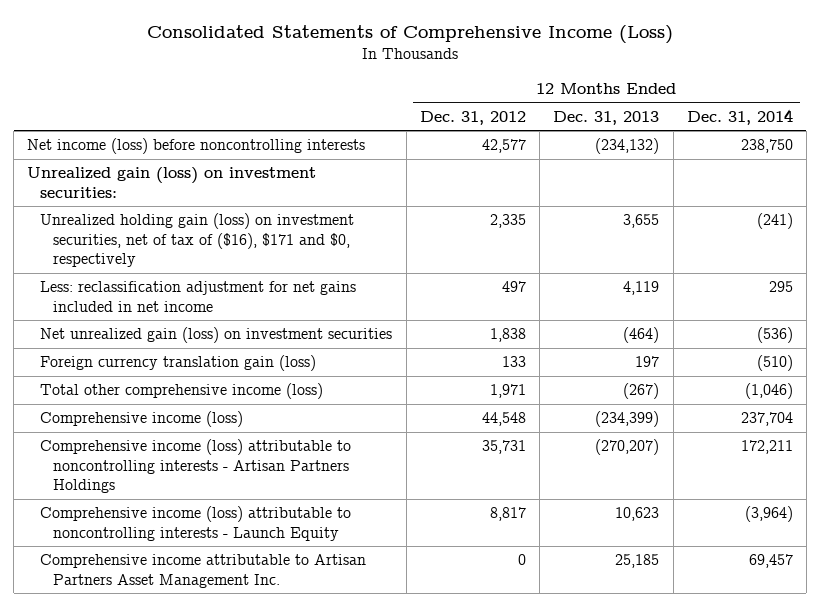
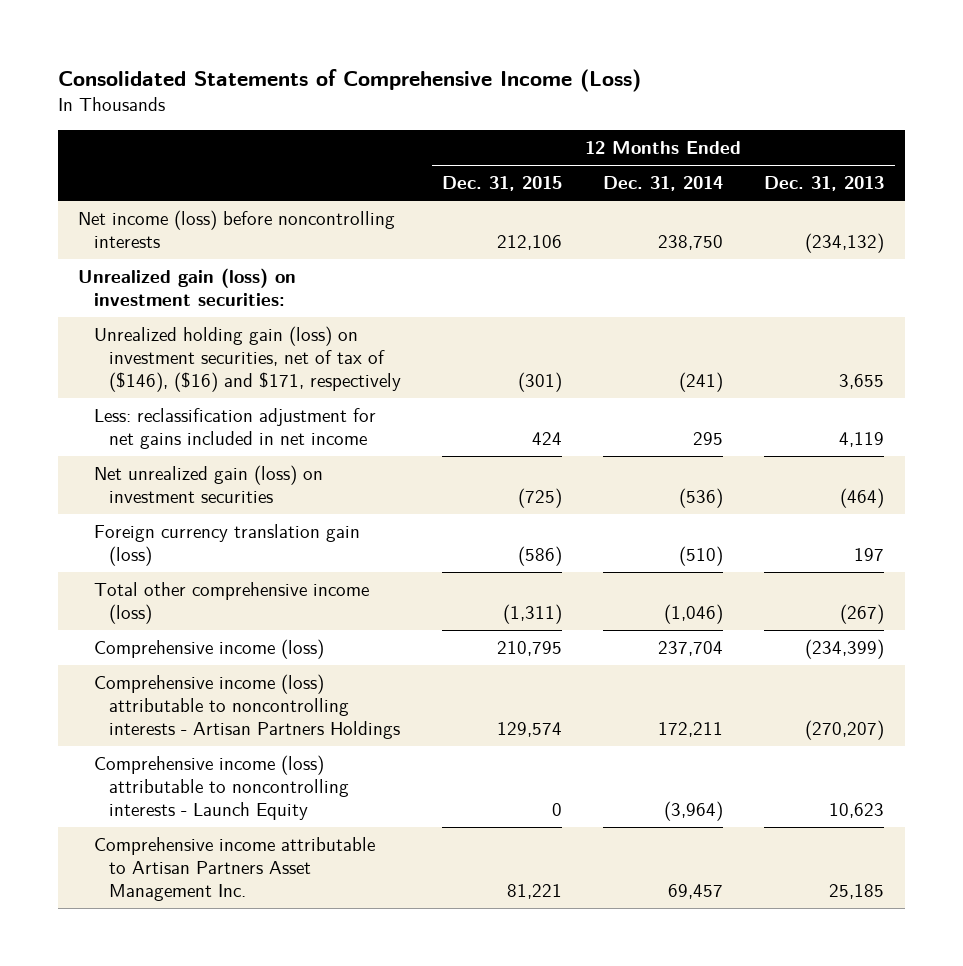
[419,110,526,125] Dec. 31, 2012 -> none
none -> [442,176,563,192] Dec. 31, 2015
[40,213,355,268] Unrealized holding gain (loss) on investment securities, net of tax of ($16), $171 and $0, respectively -> [93,326,402,392] Unrealized holding gain (loss) on investment securities, net of tax of ($146), ($16) and $171, respectively

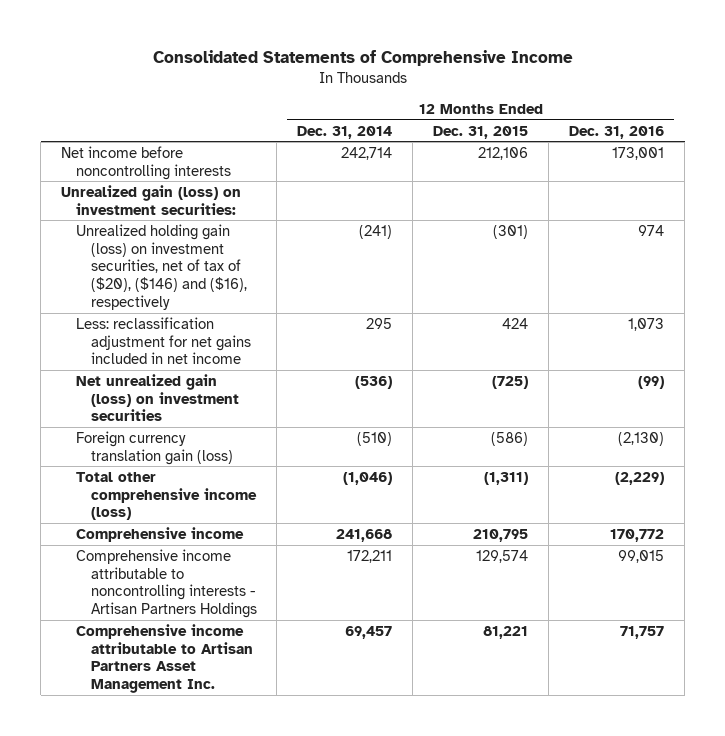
[57,69,641,93] Consolidated Statements of Comprehensive Income (Loss) -> [152,50,573,67] Consolidated Statements of Comprehensive Income
[764,176,885,192] Dec. 31, 2013 -> none
none -> [569,125,665,139] Dec. 31, 2016
[78,210,396,248] Net income (loss) before noncontrolling interests -> [61,145,231,180] Net income before noncontrolling interests
[658,234,724,250] 238,750 -> [341,146,393,160] 242,714
[93,326,402,392] Unrealized holding gain (loss) on investment securities, net of tax of ($146), ($16) and $171, respectively -> [75,223,247,310] Unrealized holding gain (loss) on investment securities, net of tax of ($20), ($146) and ($16), respectively
[93,755,350,820] Comprehensive income (loss) attributable to noncontrolling interests - Launch Equity -> none
[93,639,324,660] Comprehensive income (loss) -> [75,526,244,542] Comprehensive income
[658,641,724,657] 237,704 -> [336,528,393,542] 241,668
[93,674,401,739] Comprehensive income (loss) attributable to noncontrolling interests - Artisan Partners Holdings -> [75,548,257,619] Comprehensive income attributable to noncontrolling interests - Artisan Partners Holdings

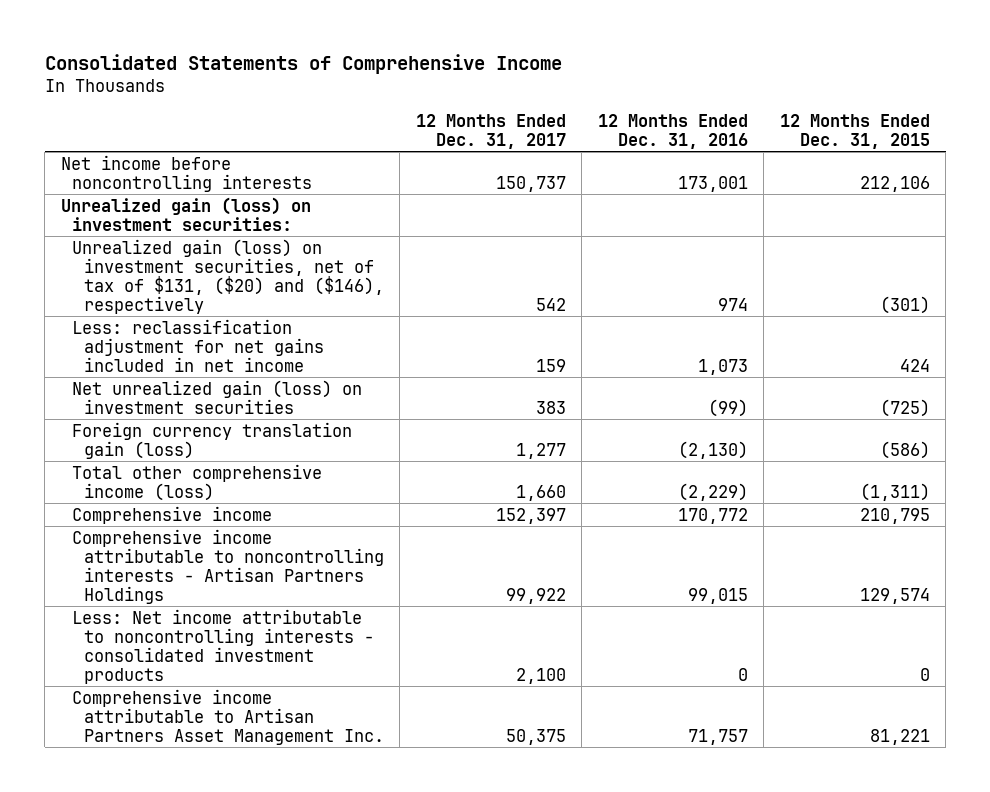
[297,125,393,139] Dec. 31, 2014 -> none
none -> [415,113,566,149] 12 Months Ended Dec. 31, 2017
[75,223,247,310] Unrealized holding gain (loss) on investment securities, net of tax of ($20), ($146) and ($16), respectively -> [72,238,384,314] Unrealized gain (loss) on investment securities, net of tax of $131, ($20) and ($146), respectively
none -> [72,608,374,684] Less: Net income attributable to noncontrolling interests - consolidated investment products

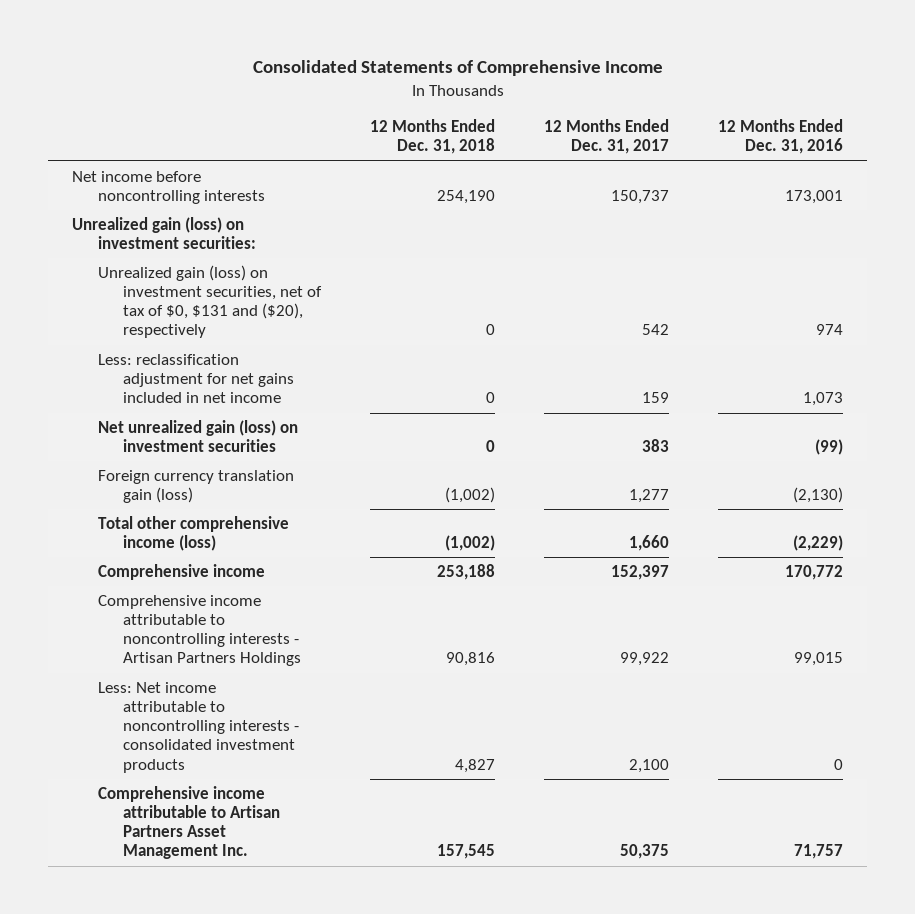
[779,113,930,149] 12 Months Ended Dec. 31, 2015 -> none
none -> [370,119,496,155] 12 Months Ended Dec. 31, 2018
[72,238,384,314] Unrealized gain (loss) on investment securities, net of tax of $131, ($20) and ($146), respectively -> [97,265,323,339] Unrealized gain (loss) on investment securities, net of tax of $0, $131 and ($20), respectively

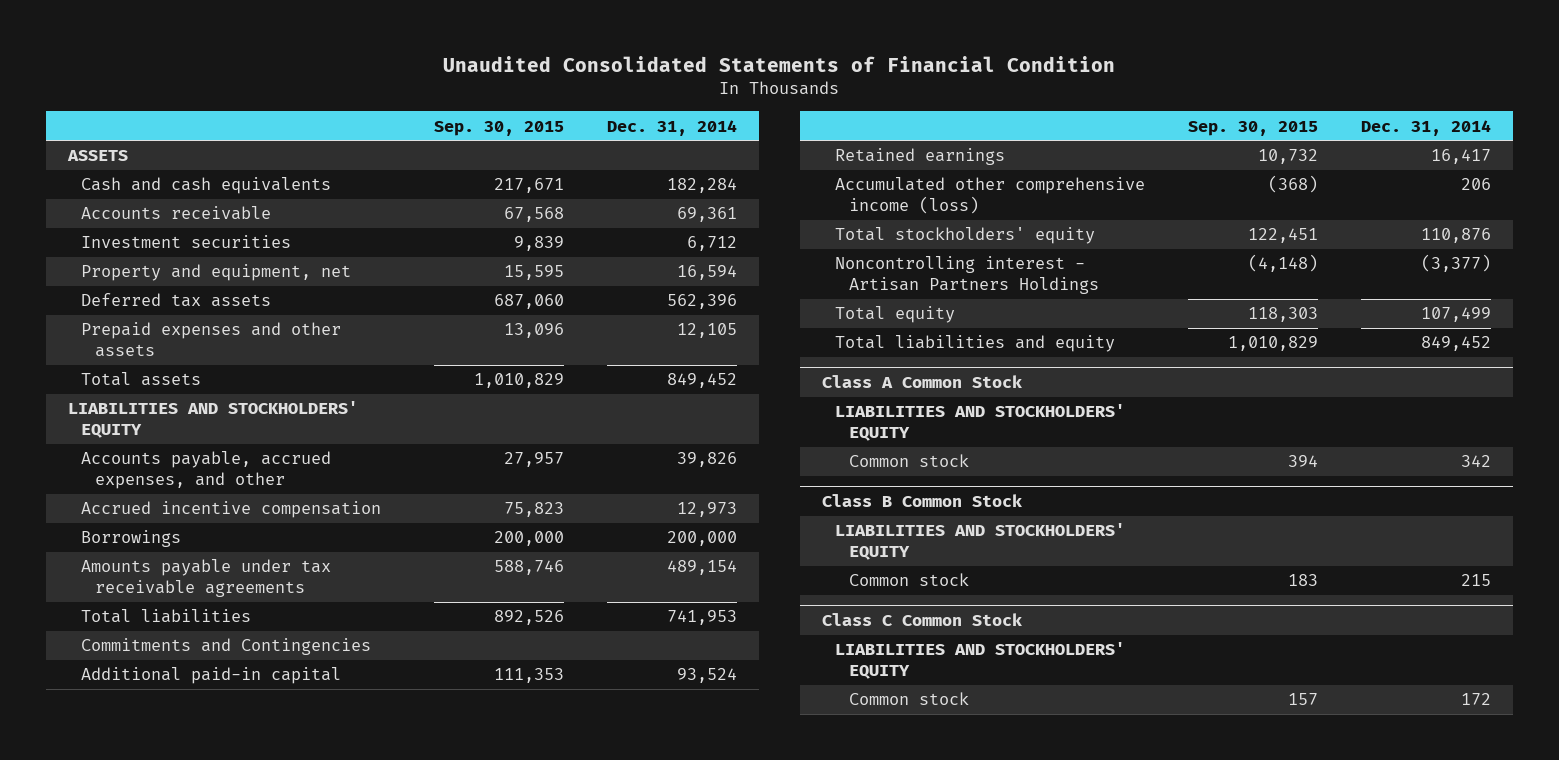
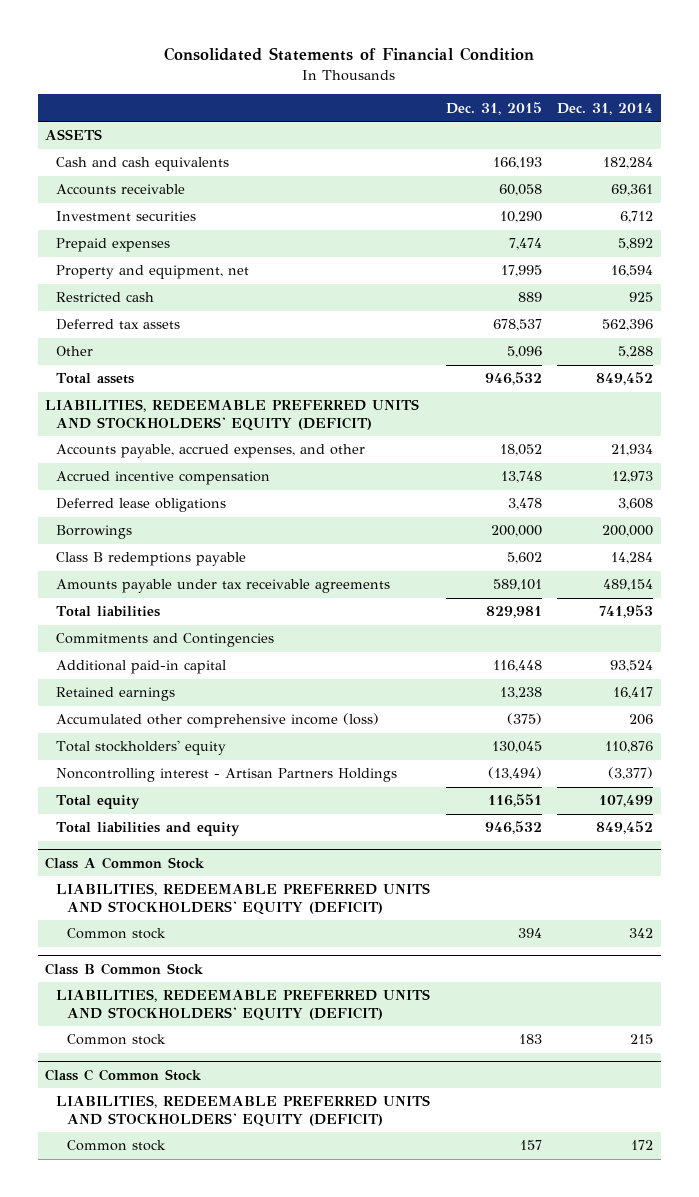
[443,55,1116,72] Unaudited Consolidated Statements of Financial Condition -> [164,47,535,62] Consolidated Statements of Financial Condition
[434,120,565,136] Sep. 30, 2015 -> none
none -> [445,101,542,115] Dec. 31, 2015
none -> [56,238,171,253] Prepaid expenses
none -> [56,292,155,303] Restricted cash
[81,322,342,358] Prepaid expenses and other assets -> none
none -> [56,346,94,357] Other
[67,401,358,439] LIABILITIES AND STOCKHOLDERS' EQUITY -> [45,399,420,432] LIABILITIES, REDEEMABLE PREFERRED UNITS AND STOCKHOLDERS' EQUITY (DEFICIT)
[677,452,738,468] 39,826 -> [611,444,654,457] 21,934
none -> [56,498,227,513] Deferred lease obligations
none -> [56,552,247,567] Class B redemptions payable
[835,404,1126,442] LIABILITIES AND STOCKHOLDERS' EQUITY -> [56,883,431,916] LIABILITIES, REDEEMABLE PREFERRED UNITS AND STOCKHOLDERS' EQUITY (DEFICIT)
[835,523,1126,561] LIABILITIES AND STOCKHOLDERS' EQUITY -> [56,989,431,1022] LIABILITIES, REDEEMABLE PREFERRED UNITS AND STOCKHOLDERS' EQUITY (DEFICIT)
[835,642,1126,680] LIABILITIES AND STOCKHOLDERS' EQUITY -> [56,1095,431,1128] LIABILITIES, REDEEMABLE PREFERRED UNITS AND STOCKHOLDERS' EQUITY (DEFICIT)

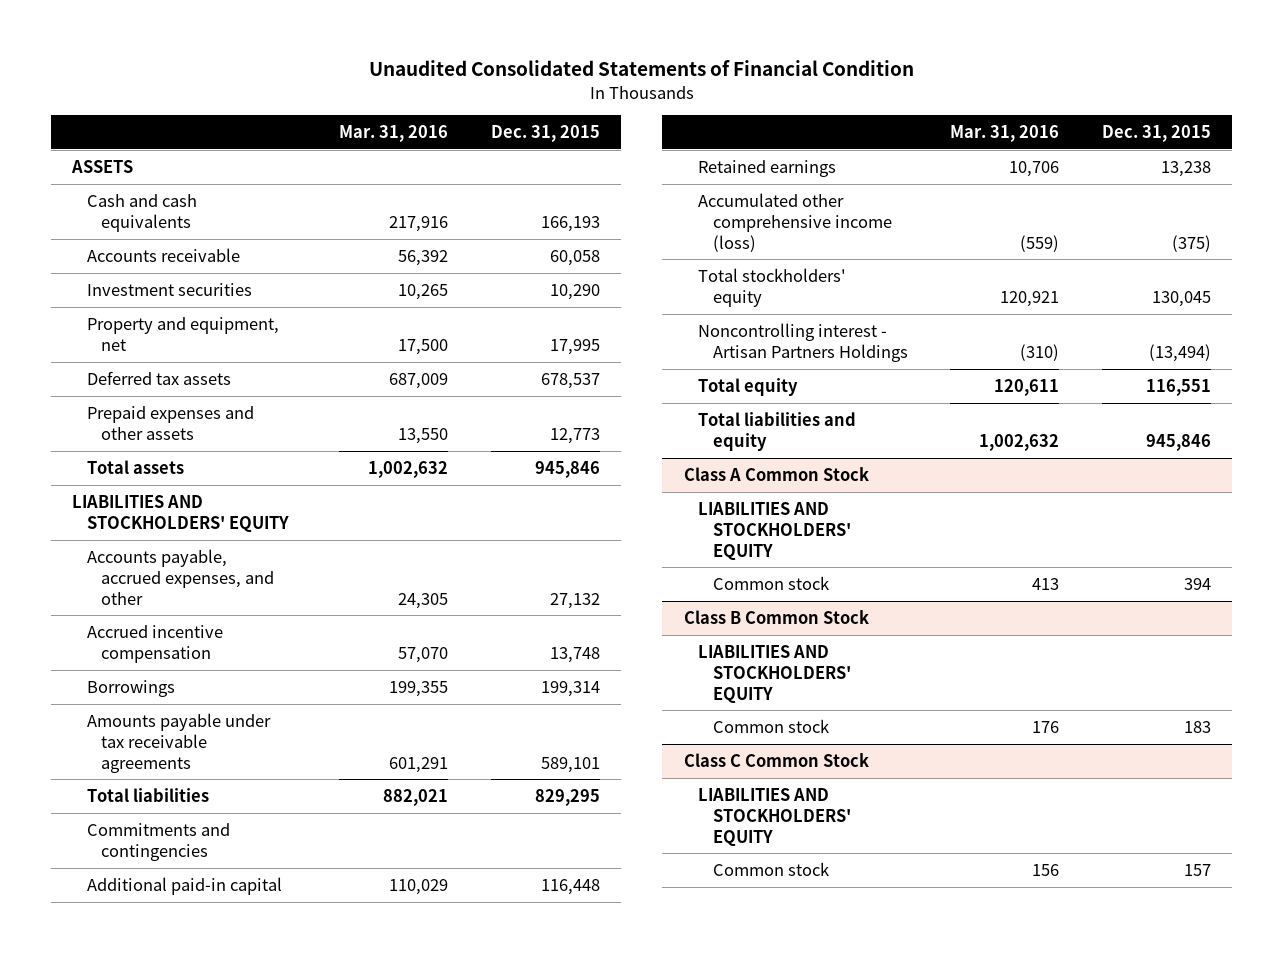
[164,47,535,62] Consolidated Statements of Financial Condition -> [368,60,914,77] Unaudited Consolidated Statements of Financial Condition
[557,102,654,115] Dec. 31, 2014 -> none
none -> [338,125,448,143] Mar. 31, 2016
[56,238,171,253] Prepaid expenses -> none
[56,292,155,303] Restricted cash -> none
[56,346,94,357] Other -> none
none -> [86,405,254,440] Prepaid expenses and other assets
[484,372,542,386] 946,532 -> [534,460,600,478] 945,846
[45,399,420,432] LIABILITIES, REDEEMABLE PREFERRED UNITS AND STOCKHOLDERS' EQUITY (DEFICIT) -> [72,494,289,532] LIABILITIES AND STOCKHOLDERS' EQUITY
[499,444,542,457] 18,052 -> [549,592,600,609] 27,132
[56,498,227,513] Deferred lease obligations -> none
[56,552,247,567] Class B redemptions payable -> none
[490,525,542,538] 200,000 -> [540,680,600,697] 199,314
[485,606,542,619] 829,981 -> [534,788,600,806] 829,295
[56,633,275,648] Commitments and Contingencies -> [86,822,230,861] Commitments and contingencies
[484,821,542,835] 946,532 -> [1146,433,1212,451] 945,846
[56,883,431,916] LIABILITIES, REDEEMABLE PREFERRED UNITS AND STOCKHOLDERS' EQUITY (DEFICIT) -> [698,501,851,560] LIABILITIES AND STOCKHOLDERS' EQUITY
[56,989,431,1022] LIABILITIES, REDEEMABLE PREFERRED UNITS AND STOCKHOLDERS' EQUITY (DEFICIT) -> [698,644,851,703] LIABILITIES AND STOCKHOLDERS' EQUITY
[56,1095,431,1128] LIABILITIES, REDEEMABLE PREFERRED UNITS AND STOCKHOLDERS' EQUITY (DEFICIT) -> [698,787,851,846] LIABILITIES AND STOCKHOLDERS' EQUITY

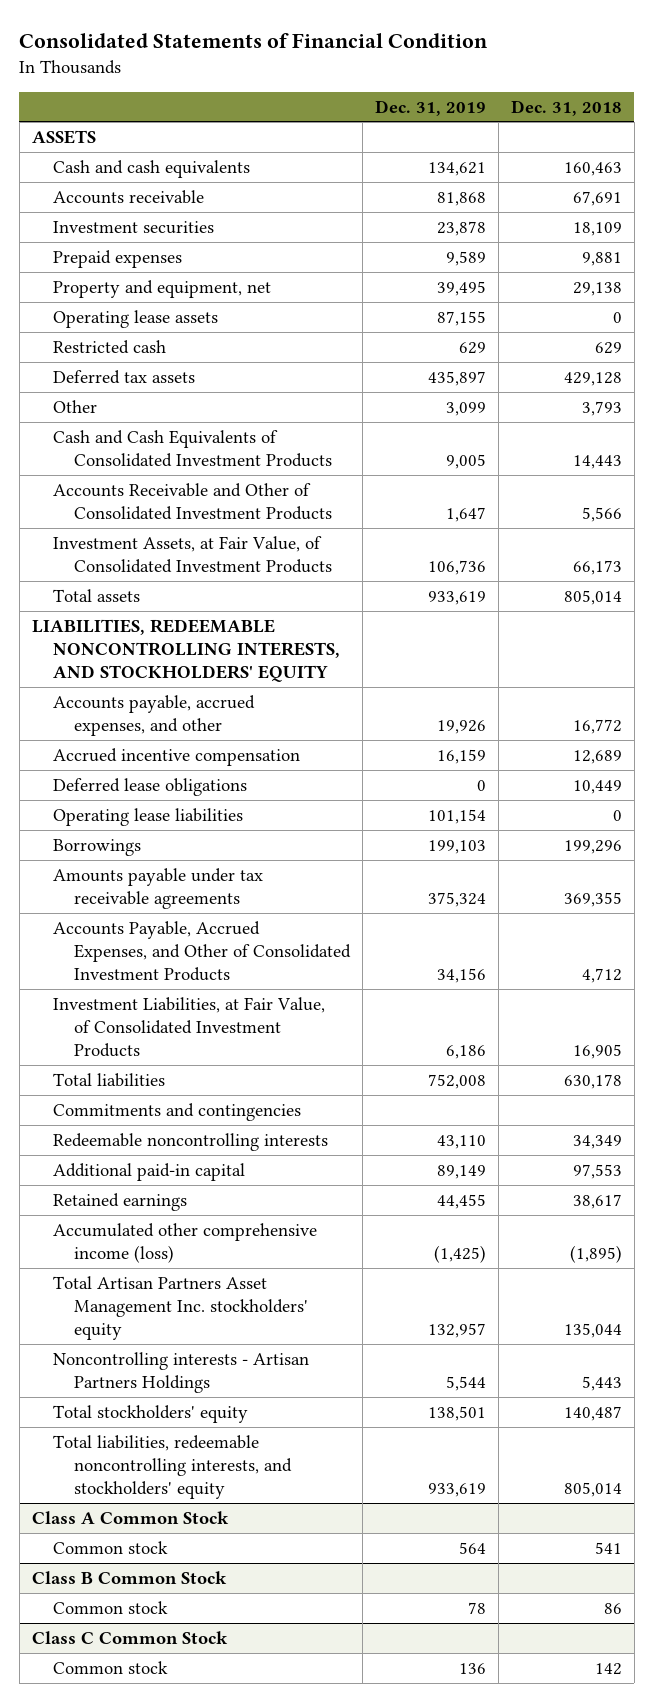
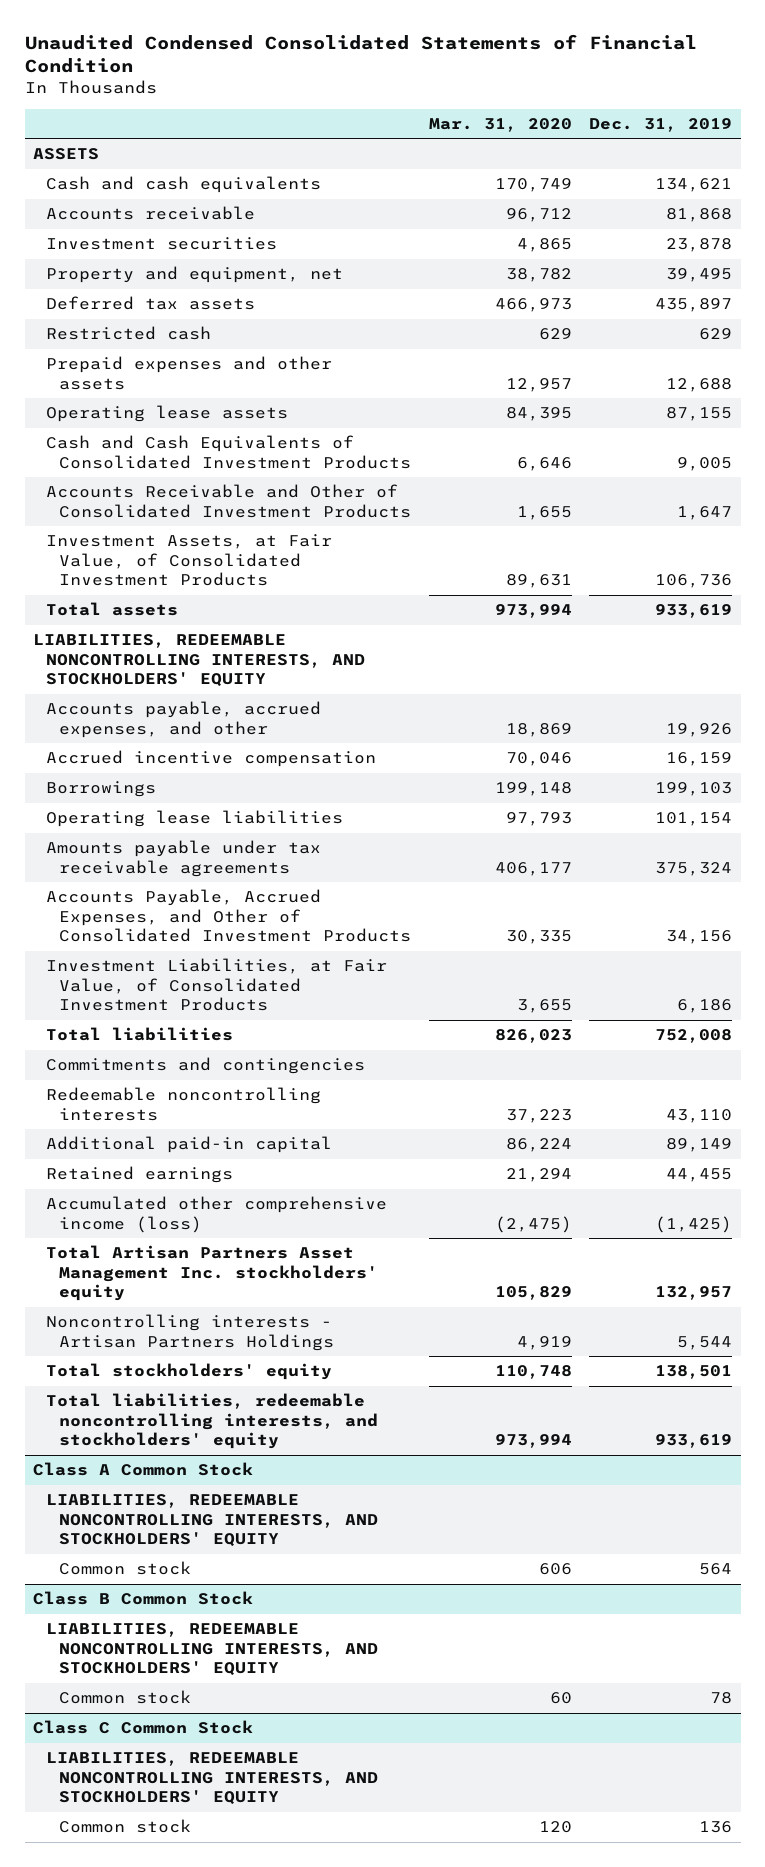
[19,33,489,49] Consolidated Statements of Financial Condition -> [24,33,697,74] Unaudited Condensed Consolidated Statements of Financial Condition
[510,99,622,116] Dec. 31, 2018 -> none
none -> [428,117,572,132] Mar. 31, 2020
[52,249,182,268] Prepaid expenses -> none
[52,399,97,413] Other -> none
[52,339,166,354] Restricted cash -> [46,326,212,341] Restricted cash
none -> [46,356,333,390] Prepaid expenses and other assets
[52,309,218,328] Operating lease assets -> [46,405,289,423] Operating lease assets
[52,777,247,796] Deferred lease obligations -> none
[52,807,243,826] Operating lease liabilities -> [46,810,344,828] Operating lease liabilities
none -> [46,1494,379,1548] LIABILITIES, REDEEMABLE NONCONTROLLING INTERESTS, AND STOCKHOLDERS' EQUITY
none -> [46,1623,379,1677] LIABILITIES, REDEEMABLE NONCONTROLLING INTERESTS, AND STOCKHOLDERS' EQUITY
none -> [46,1752,379,1806] LIABILITIES, REDEEMABLE NONCONTROLLING INTERESTS, AND STOCKHOLDERS' EQUITY

